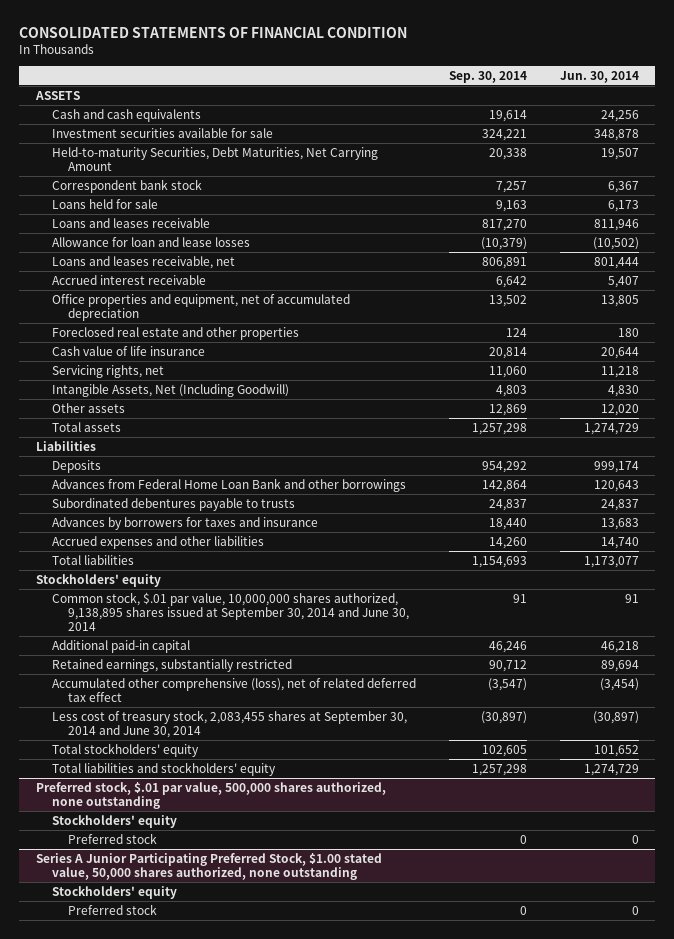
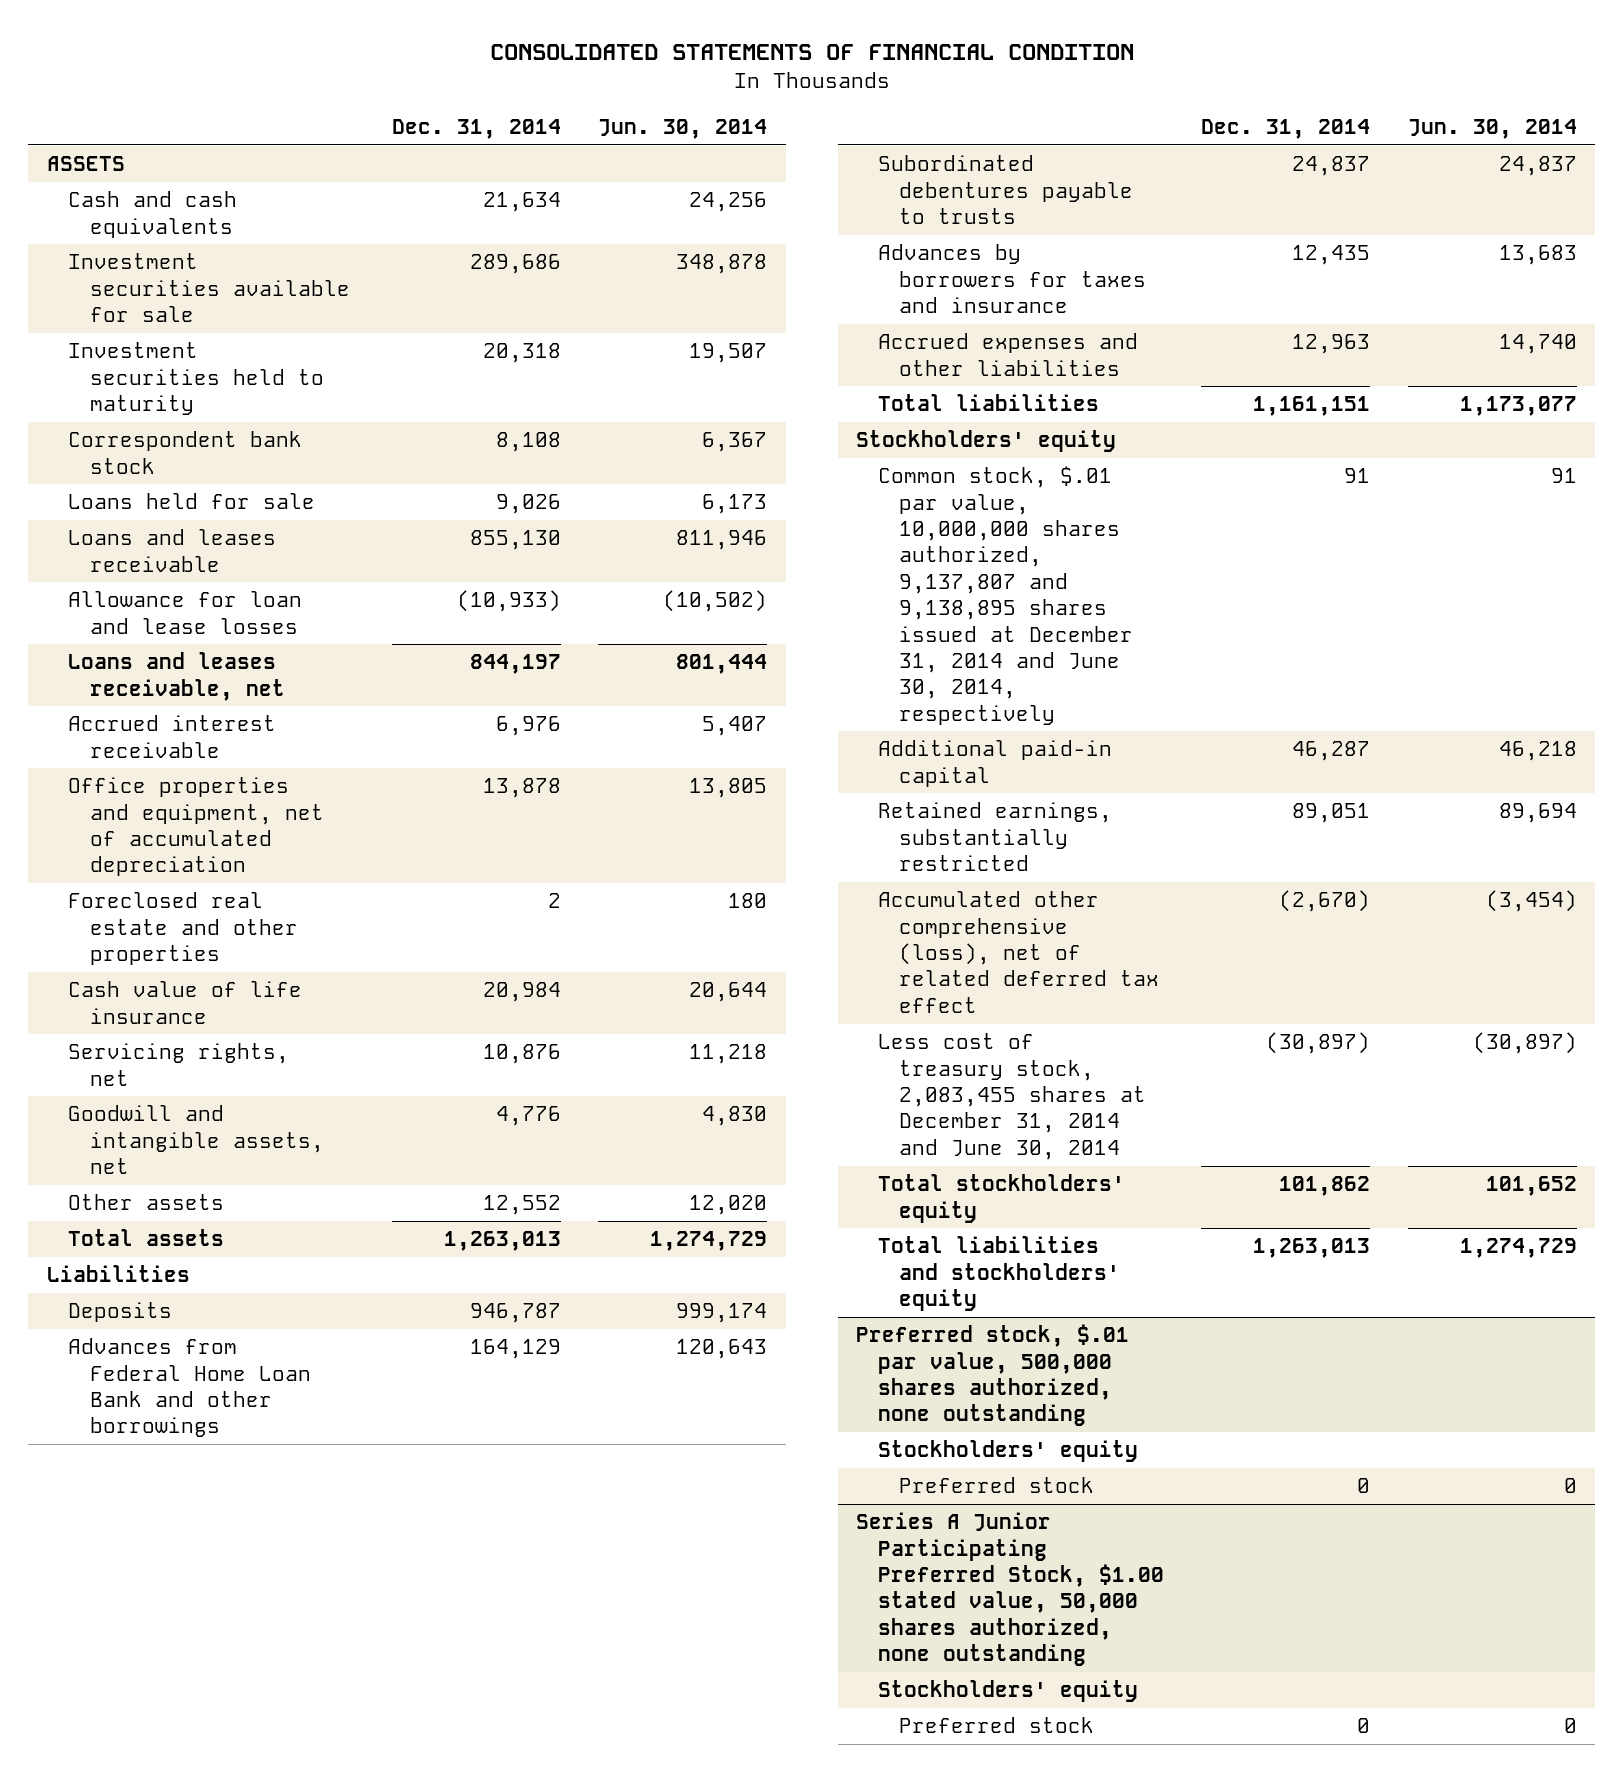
[448,71,527,84] Sep. 30, 2014 -> none
none -> [391,119,561,140] Dec. 31, 2014
[51,146,378,171] Held-to-maturity Securities, Debt Maturities, Net Carrying Amount -> [68,342,324,416] Investment securities held to maturity
[51,383,289,397] Intangible Assets, Net (Including Goodwill) -> [68,1105,324,1175] Goodwill and intangible assets, net
[51,591,410,631] Common stock, $.01 par value, 10,000,000 shares authorized, 9,138,895 shares issued at September 30, 2014 and June 30, 2014 -> [877,466,1134,725] Common stock, $.01 par value, 10,000,000 shares authorized, 9,137,807 and 9,138,895 shares issued at December 31, 2014 and June 30, 2014, respectively
[51,709,407,738] Less cost of treasury stock, 2,083,455 shares at September 30, 2014 and June 30, 2014 -> [877,1033,1147,1160] Less cost of treasury stock, 2,083,455 shares at December 31, 2014 and June 30, 2014

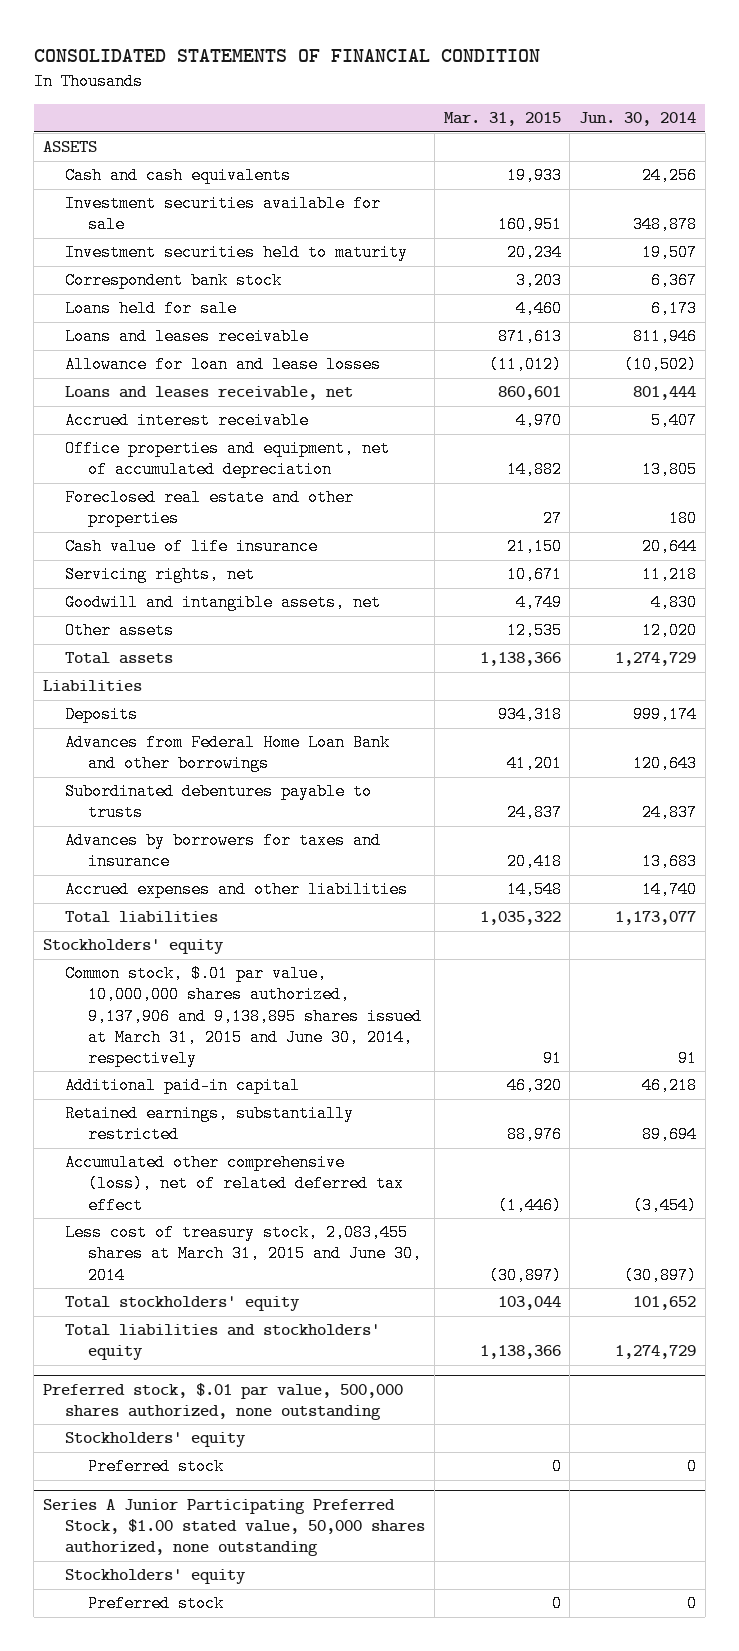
[391,119,561,140] Dec. 31, 2014 -> none
none -> [443,112,561,127] Mar. 31, 2015
[877,466,1134,725] Common stock, $.01 par value, 10,000,000 shares authorized, 9,137,807 and 9,138,895 shares issued at December 31, 2014 and June 30, 2014, respectively -> [65,965,422,1067] Common stock, $.01 par value, 10,000,000 shares authorized, 9,137,906 and 9,138,895 shares issued at March 31, 2015 and June 30, 2014, respectively
[877,1033,1147,1160] Less cost of treasury stock, 2,083,455 shares at December 31, 2014 and June 30, 2014 -> [65,1224,422,1284] Less cost of treasury stock, 2,083,455 shares at March 31, 2015 and June 30, 2014

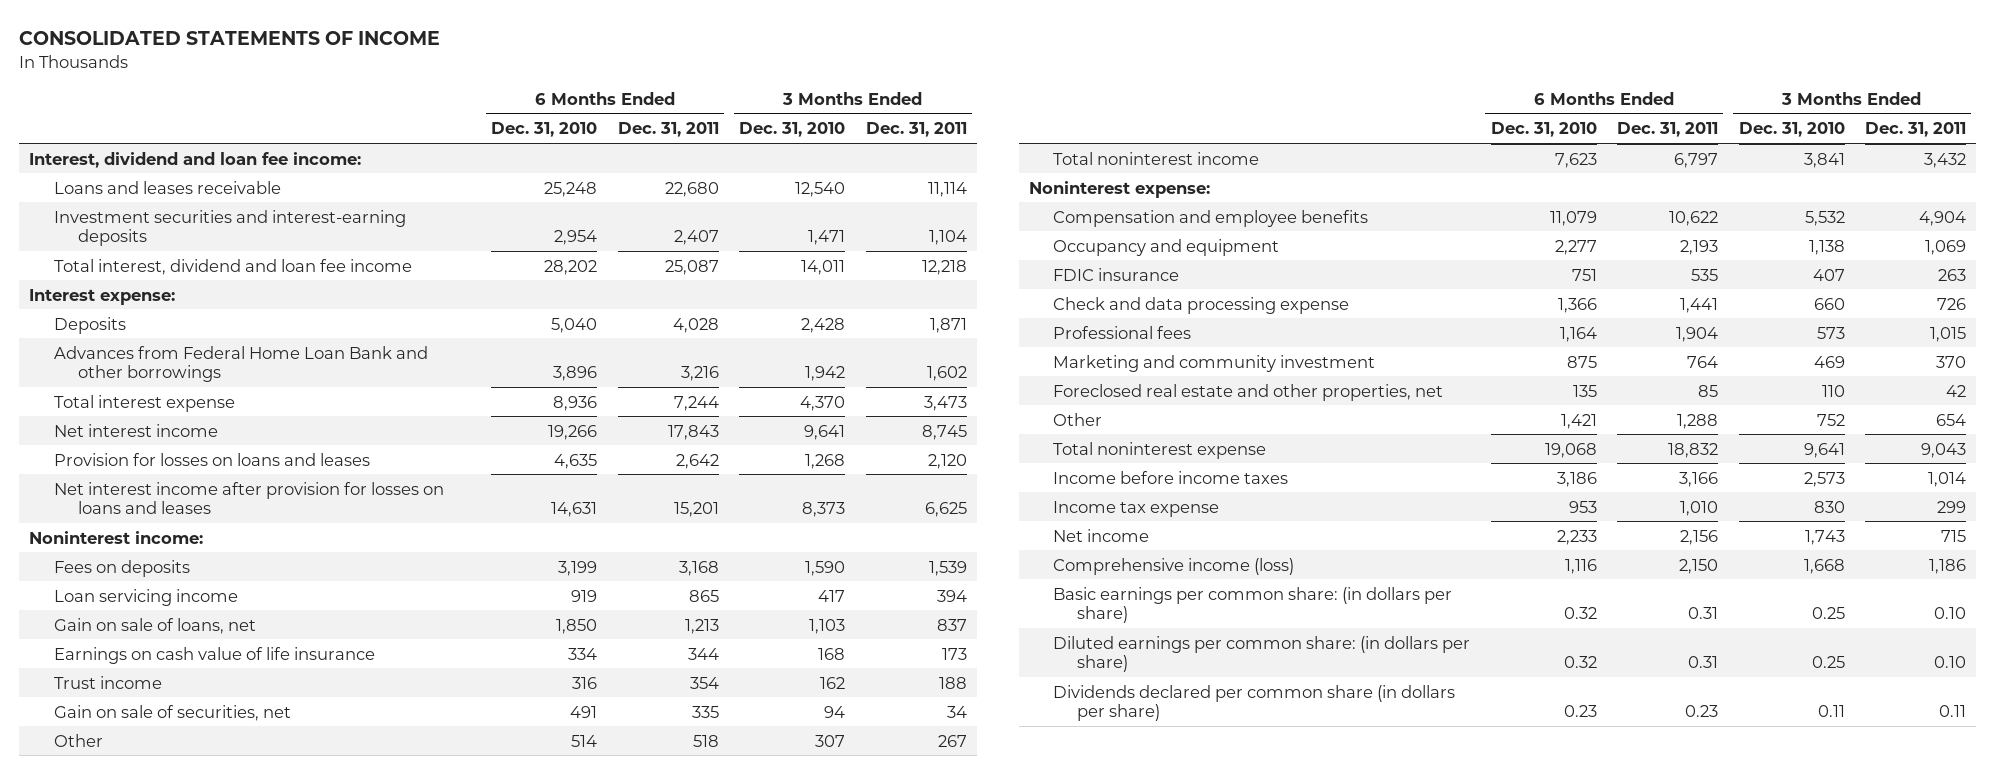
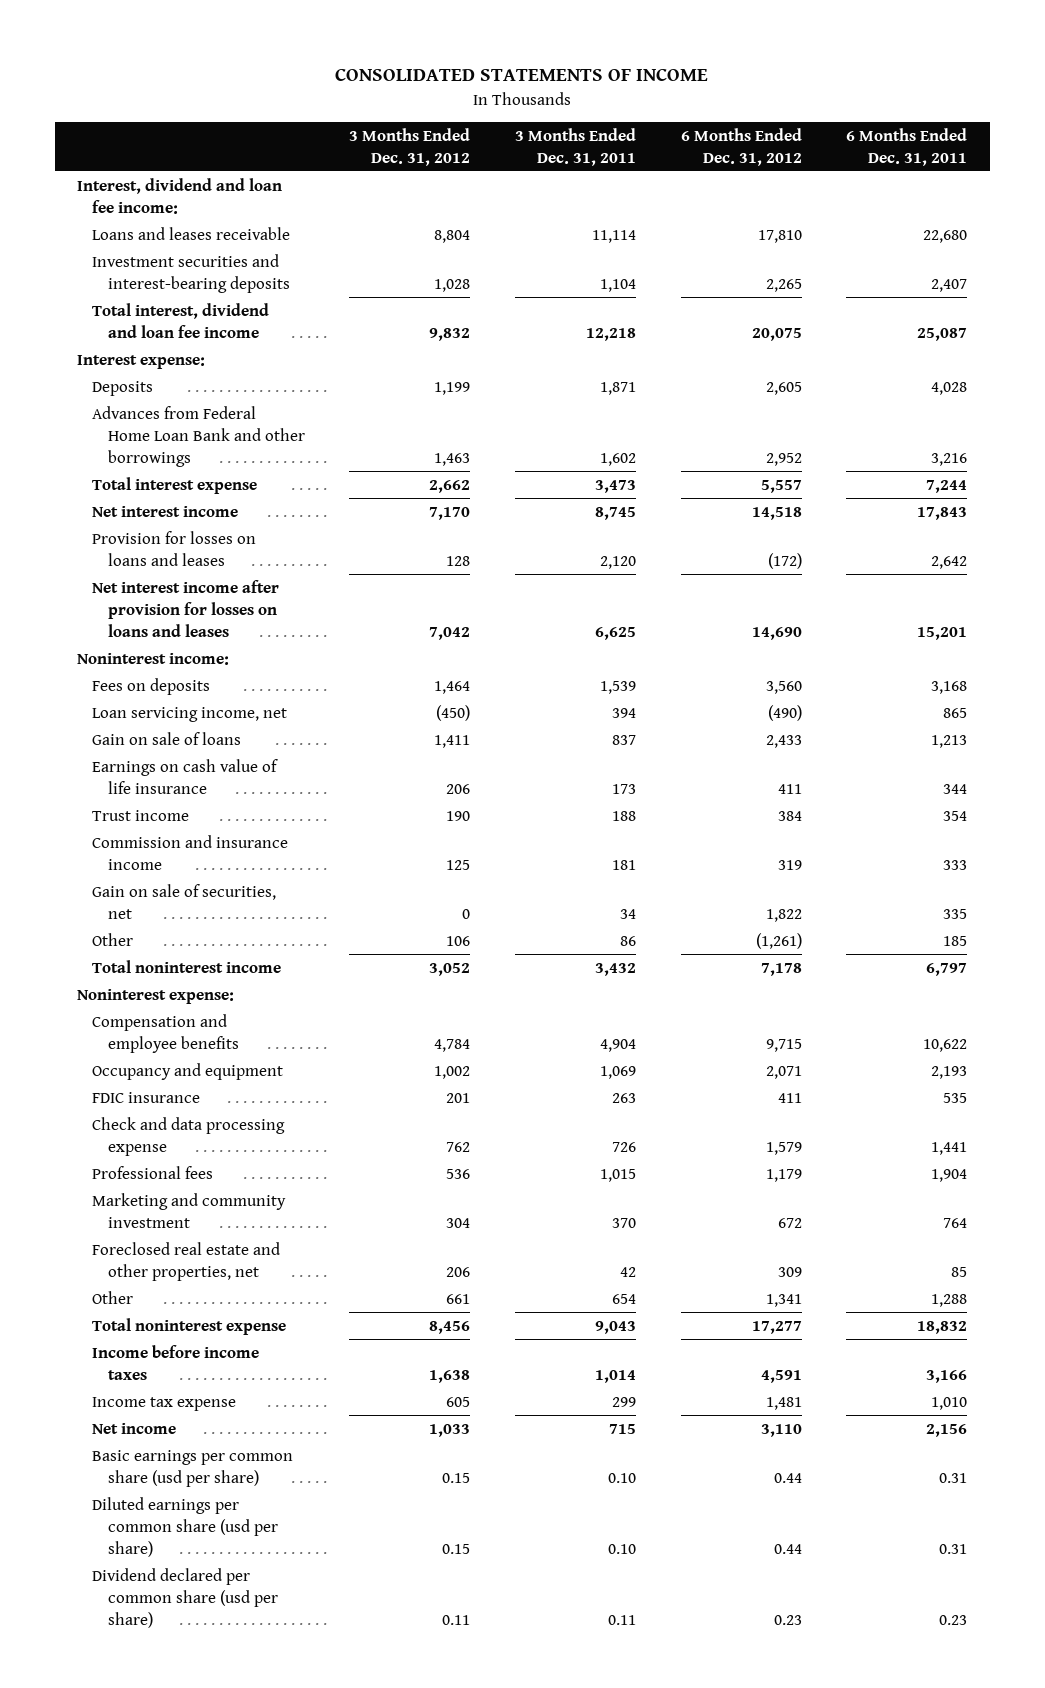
[491,122,598,138] Dec. 31, 2010 -> none
[739,122,846,138] Dec. 31, 2010 -> none
none -> [349,127,471,166] 3 Months Ended Dec. 31, 2012
none -> [680,127,802,166] 6 Months Ended Dec. 31, 2012
[53,209,406,247] Investment securities and interest-earning deposits -> [92,253,290,293] Investment securities and interest-bearing deposits
[53,588,238,606] Loan servicing income -> [92,706,288,722] Loan servicing income, net
[53,617,256,634] Gain on sale of loans, net -> [92,731,242,745] Gain on sale of loans
none -> [92,834,289,870] Commission and insurance income
[692,734,719,747] 518 -> [943,935,968,946] 185
[937,734,967,747] 267 -> [620,935,637,946] 86
[1053,557,1295,575] Comprehensive income (loss) -> none
[1053,586,1453,624] Basic earnings per common share: (in dollars per share) -> [92,1449,294,1487] Basic earnings per common share (usd per share)
[1053,635,1471,673] Diluted earnings per common share: (in dollars per share) -> [92,1496,278,1557] Diluted earnings per common share (usd per share)
[1053,684,1456,722] Dividends declared per common share (in dollars per share) -> [92,1567,278,1628] Dividend declared per common share (usd per share)

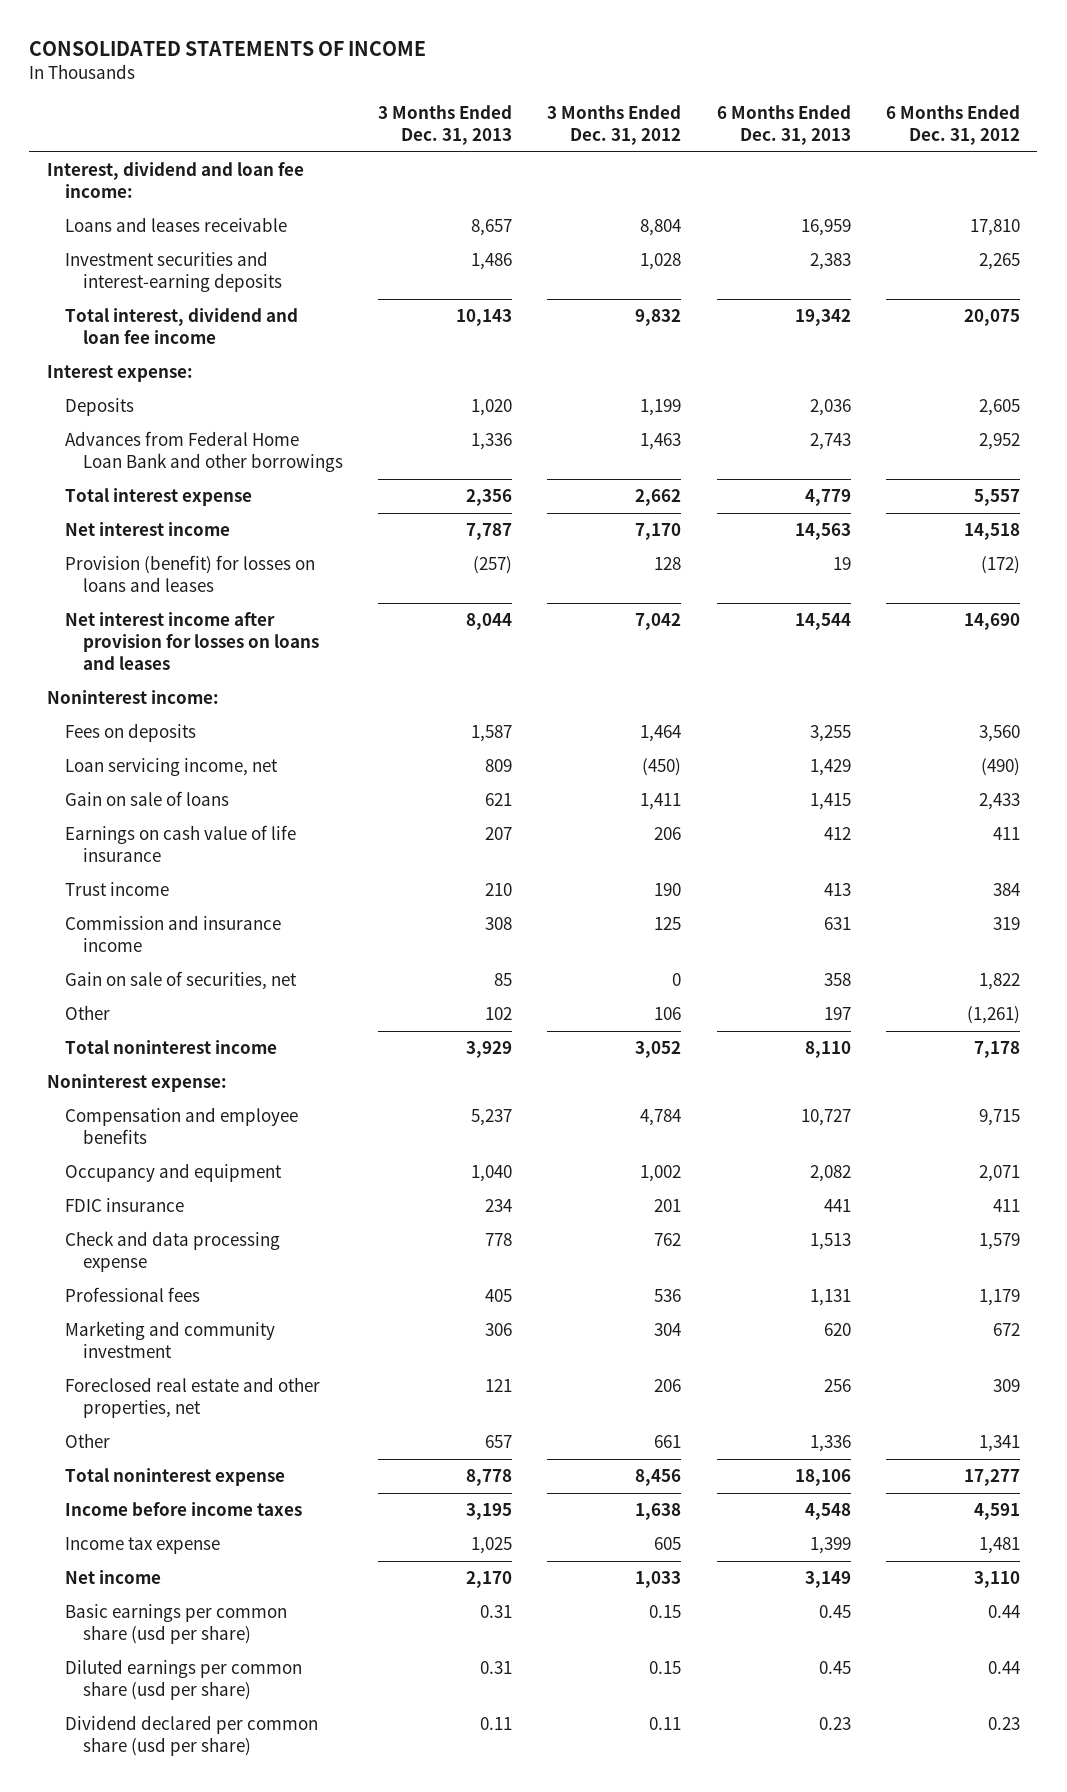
[515,127,637,166] 3 Months Ended Dec. 31, 2011 -> none
[846,127,968,166] 6 Months Ended Dec. 31, 2011 -> none
none -> [378,105,513,145] 3 Months Ended Dec. 31, 2013
none -> [716,105,851,145] 6 Months Ended Dec. 31, 2013
[92,253,290,293] Investment securities and interest-bearing deposits -> [64,251,283,293] Investment securities and interest-earning deposits
[92,530,257,566] Provision for losses on loans and leases -> [64,555,315,593] Provision (benefit) for losses on loans and leases

